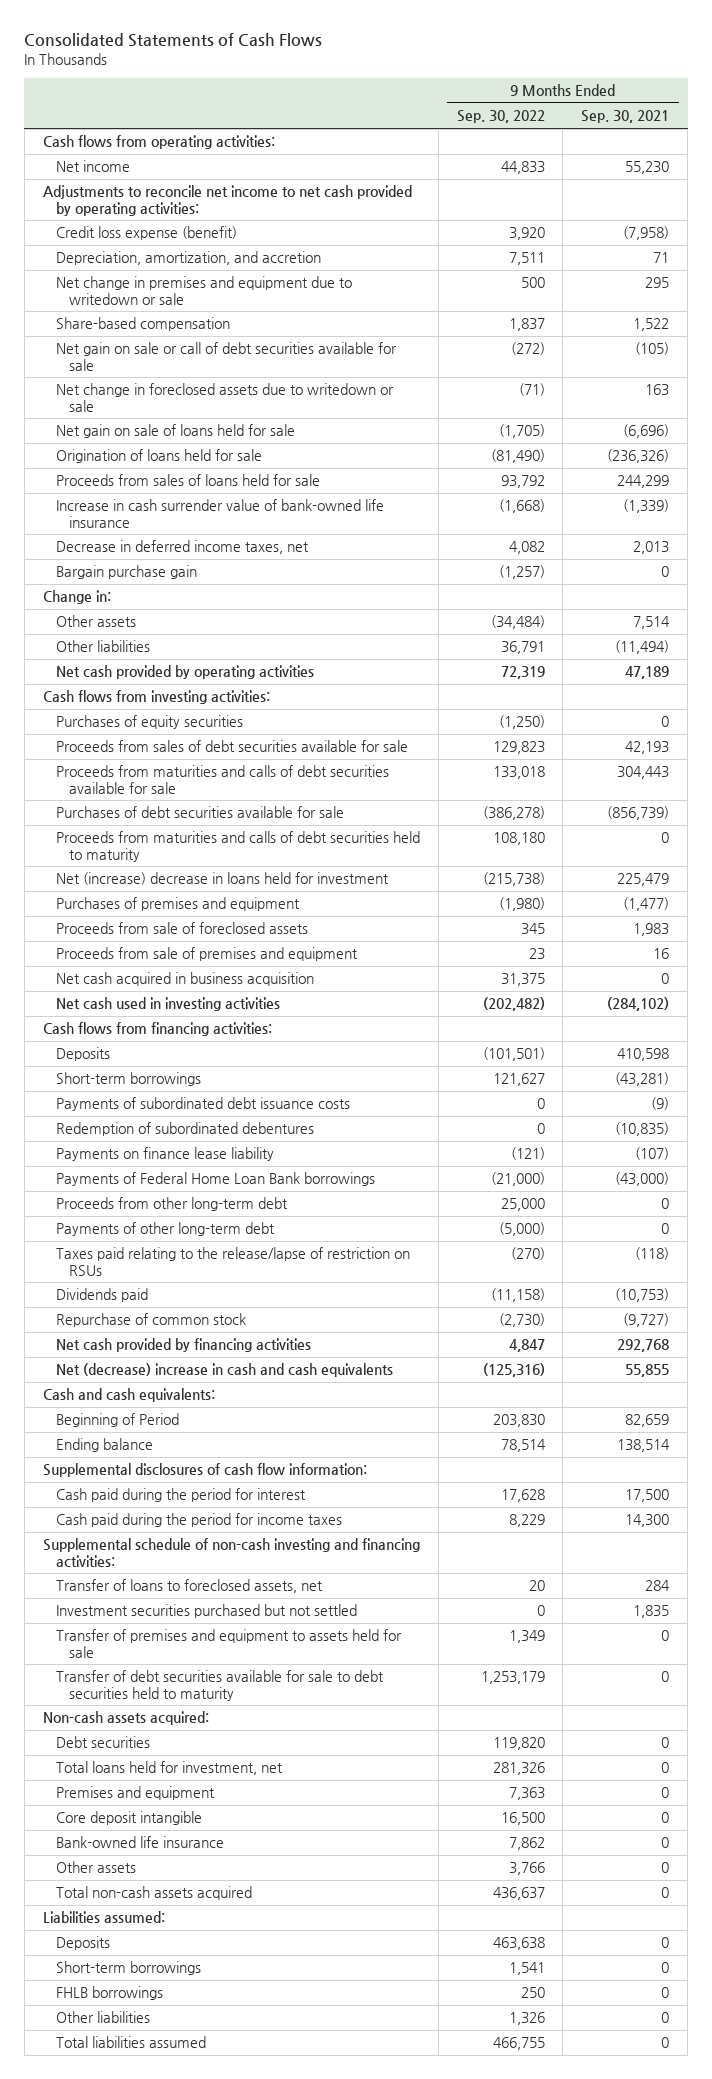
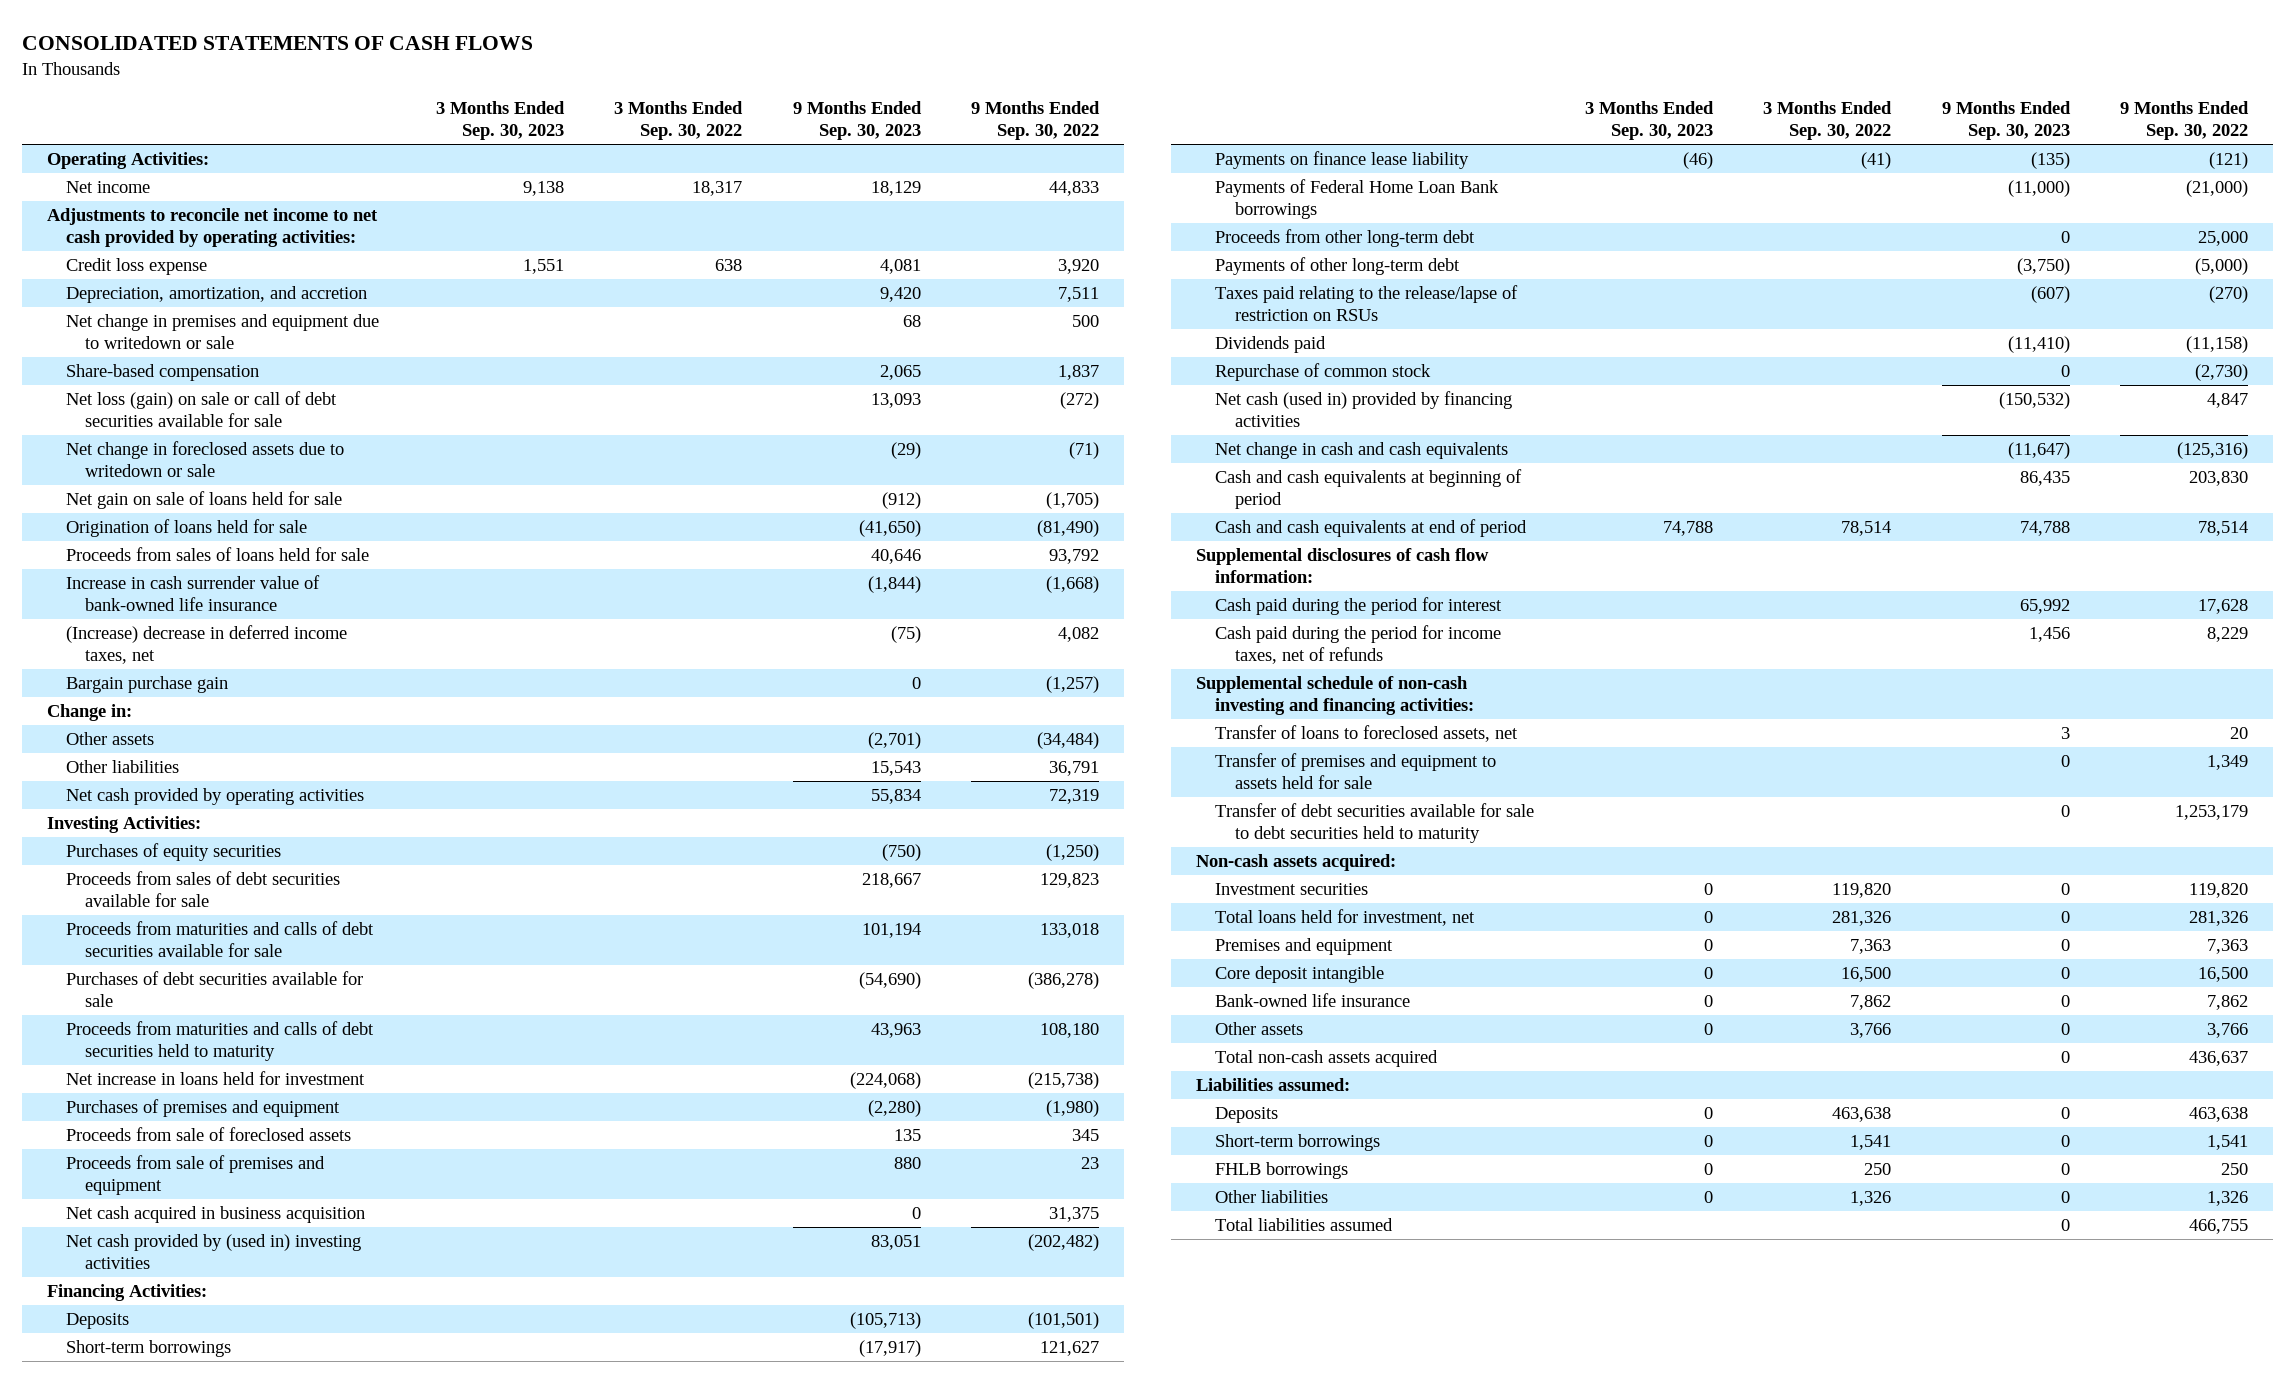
[24,33,323,48] Consolidated Statements of Cash Flows -> [21,36,533,51] CONSOLIDATED STATEMENTS OF CASH FLOWS
[581,110,670,124] Sep. 30, 2021 -> none
none -> [435,101,565,140] 3 Months Ended Sep. 30, 2023
none -> [614,101,744,140] 3 Months Ended Sep. 30, 2022
none -> [792,101,922,140] 9 Months Ended Sep. 30, 2023
[42,135,275,150] Cash flows from operating activities: -> [46,152,209,170] Operating Activities:
[55,226,237,241] Credit loss expense (benefit) -> [66,258,208,276] Credit loss expense
[55,342,397,371] Net gain on sale or call of debt securities available for sale -> [66,391,338,427] Net loss (gain) on sale or call of debt securities available for sale
[55,540,309,555] Decrease in deferred income taxes, net -> [66,625,348,664] (Increase) decrease in deferred income taxes, net
[42,690,270,705] Cash flows from investing activities: -> [46,816,201,834] Investing Activities:
[55,872,389,886] Net (increase) decrease in loans held for investment -> [66,1071,366,1086] Net increase in loans held for investment
[55,997,280,1012] Net cash used in investing activities -> [66,1234,362,1269] Net cash provided by (used in) investing activities
[42,1022,272,1037] Cash flows from financing activities: -> [46,1284,207,1302] Financing Activities:
[55,1097,350,1112] Payments of subordinated debt issuance costs -> none
[55,1122,314,1137] Redemption of subordinated debentures -> none
[42,1388,215,1403] Cash and cash equivalents: -> none
[55,1338,311,1353] Net cash provided by financing activities -> [1215,391,1513,427] Net cash (used in) provided by financing activities
[55,1363,393,1378] Net (decrease) increase in cash and cash equivalents -> [1215,442,1509,460] Net change in cash and cash equivalents
[55,1413,179,1428] Beginning of Period -> [1215,469,1523,509] Cash and cash equivalents at beginning of period
[55,1438,153,1453] Ending balance -> [1215,519,1528,538] Cash and cash equivalents at end of period
[55,1513,342,1528] Cash paid during the period for income taxes -> [1215,625,1502,664] Cash paid during the period for income taxes, net of refunds
[55,1604,357,1619] Investment securities purchased but not settled -> none
[55,1736,150,1749] Debt securities -> [1215,883,1369,896] Investment securities

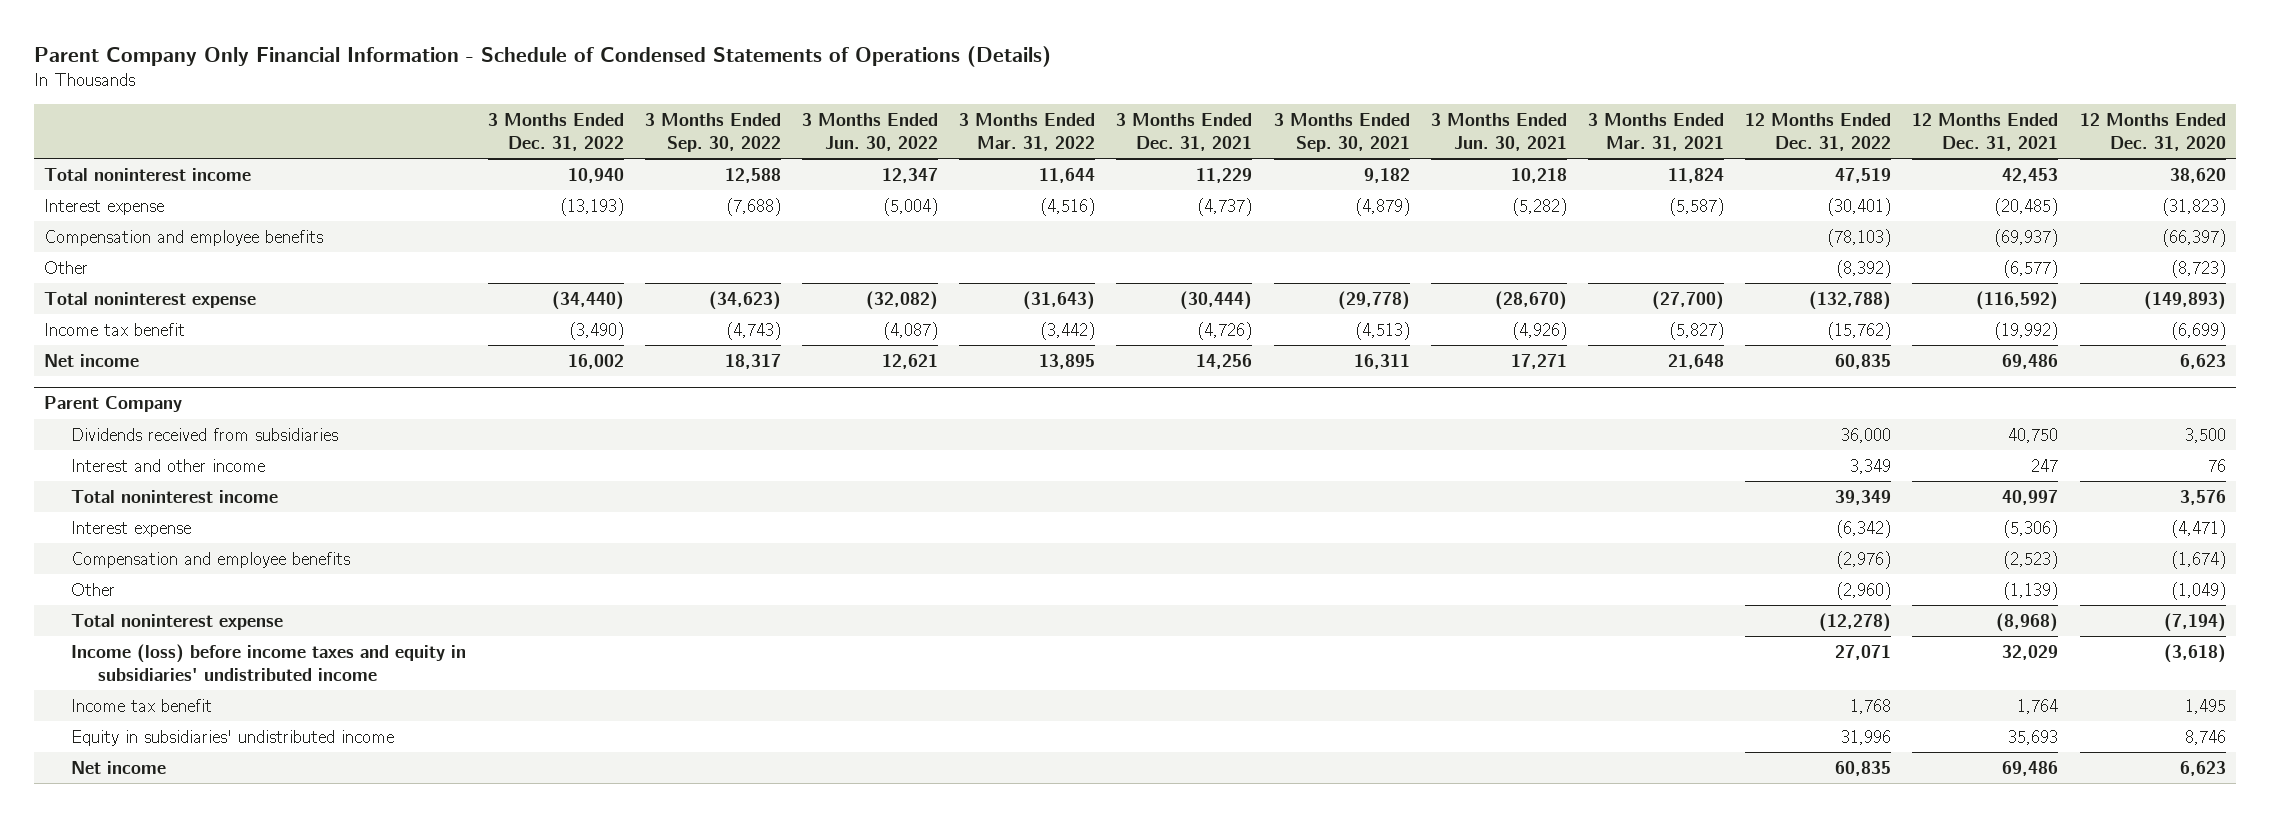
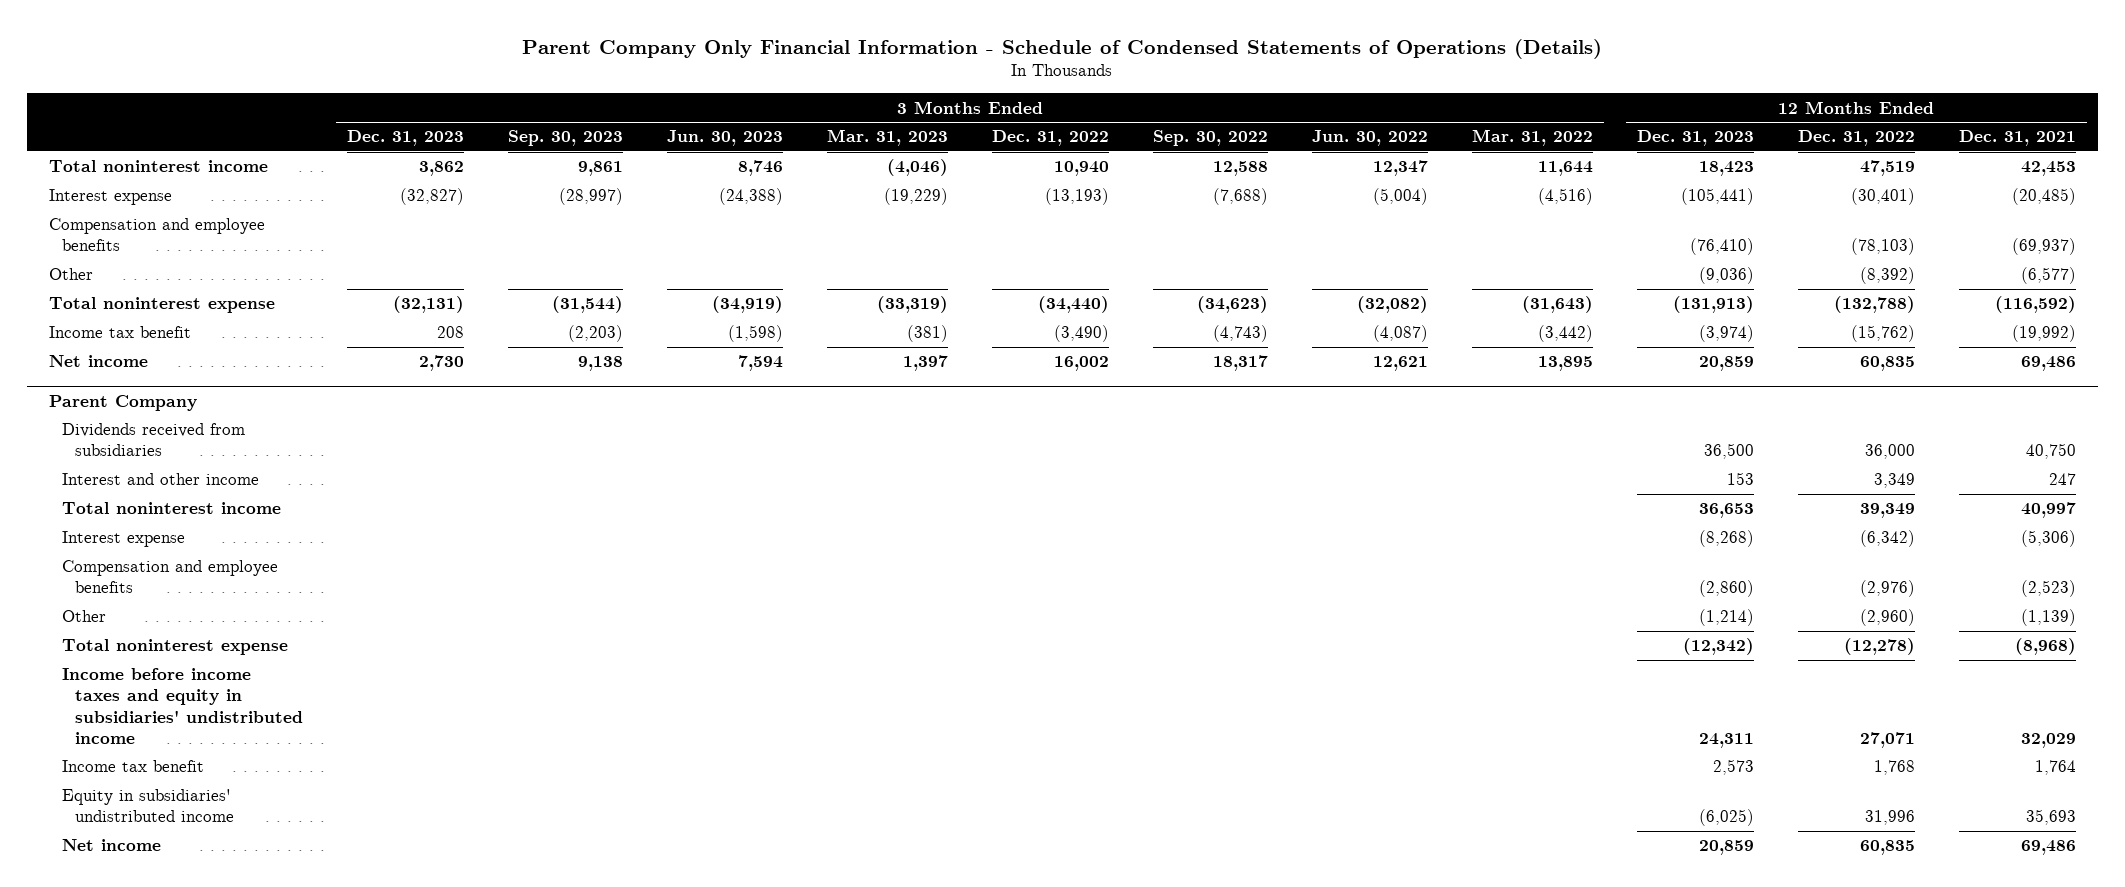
[1116,113,1253,151] 3 Months Ended Dec. 31, 2021 -> none
[1273,113,1410,152] 3 Months Ended Sep. 30, 2021 -> none
[1430,113,1567,151] 3 Months Ended Jun. 30, 2021 -> none
[1588,113,1725,151] 3 Months Ended Mar. 31, 2021 -> none
[2079,113,2226,151] 12 Months Ended Dec. 31, 2020 -> none
none -> [347,130,465,147] Dec. 31, 2023
none -> [508,130,624,147] Sep. 30, 2023
none -> [667,130,784,147] Jun. 30, 2023
none -> [827,129,949,147] Mar. 31, 2023
none -> [1636,130,1754,147] Dec. 31, 2023
[71,643,467,681] Income (loss) before income taxes and equity in subsidiaries' undistributed income -> [62,668,304,744] Income before income taxes and equity in subsidiaries' undistributed income

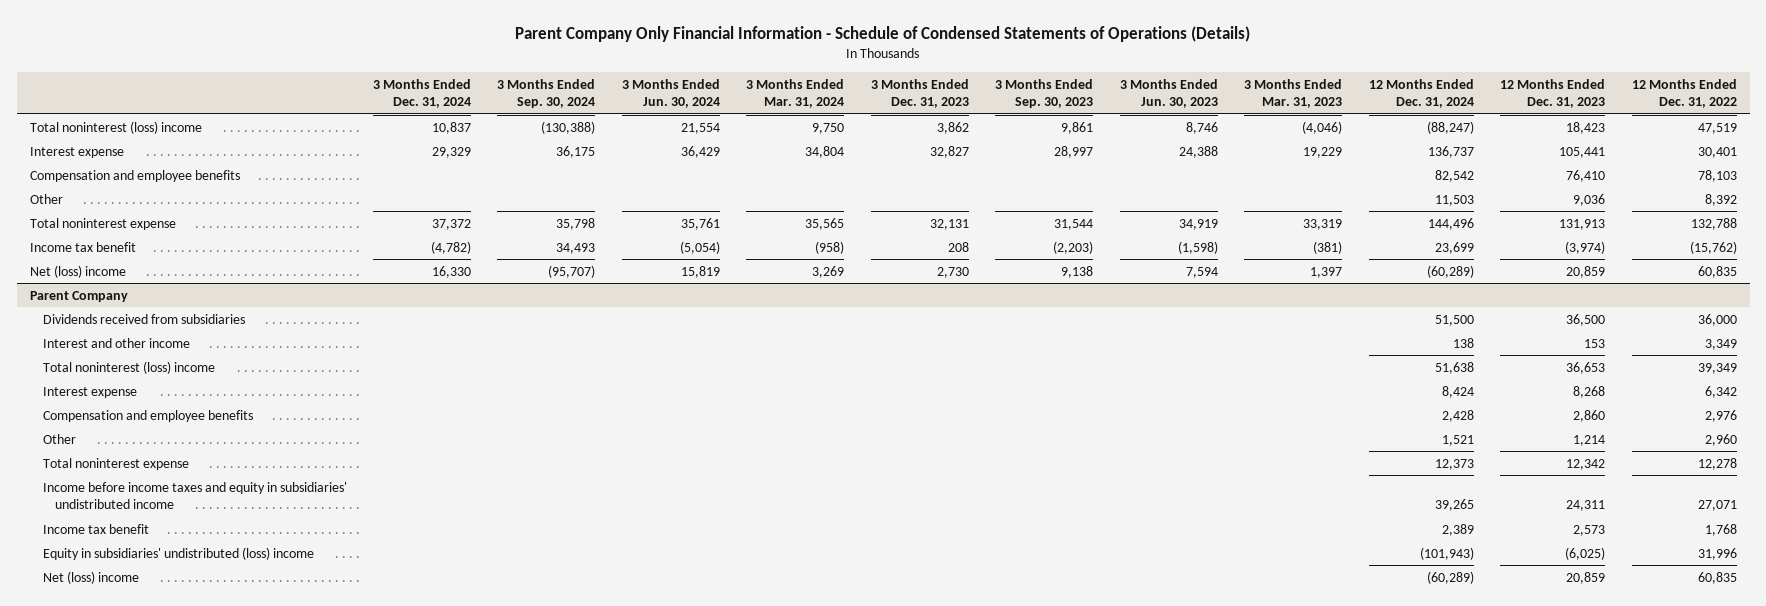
[991,130,1109,147] Dec. 31, 2022 -> none
[1152,130,1268,147] Sep. 30, 2022 -> none
[1311,130,1428,147] Jun. 30, 2022 -> none
[1471,129,1593,147] Mar. 31, 2022 -> none
[1958,130,2076,147] Dec. 31, 2021 -> none
none -> [372,78,471,109] 3 Months Ended Dec. 31, 2024
none -> [497,78,596,109] 3 Months Ended Sep. 30, 2024
none -> [621,78,720,109] 3 Months Ended Jun. 30, 2024
none -> [746,78,845,109] 3 Months Ended Mar. 31, 2024
none -> [1368,78,1474,109] 12 Months Ended Dec. 31, 2024
[49,160,269,173] Total noninterest income -> [29,120,202,134] Total noninterest (loss) income
[400,188,465,206] (32,827) -> [929,145,969,158] 32,827
[559,188,624,206] (28,997) -> [1054,145,1094,158] 28,997
[719,188,784,206] (24,388) -> [1178,145,1218,158] 24,388
[884,188,949,206] (19,229) -> [1303,146,1343,158] 19,229
[1680,188,1754,206] (105,441) -> [1559,146,1606,158] 105,441
[1850,188,1915,206] (30,401) -> [1697,146,1737,158] 30,401
[1689,238,1754,256] (76,410) -> [1566,169,1606,182] 76,410
[1850,238,1915,256] (78,103) -> [1697,169,1737,182] 78,103
[1698,267,1754,285] (9,036) -> [1573,193,1606,206] 9,036
[1859,267,1915,285] (8,392) -> [1704,193,1737,206] 8,392
[393,296,465,314] (32,131) -> [929,218,969,230] 32,131
[552,296,624,314] (31,544) -> [1054,218,1094,230] 31,544
[712,296,784,314] (34,919) -> [1178,218,1218,230] 34,919
[877,296,949,314] (33,319) -> [1303,218,1343,230] 33,319
[1672,296,1754,314] (131,913) -> [1559,218,1606,230] 131,913
[1833,296,1915,314] (132,788) -> [1690,217,1737,230] 132,788
[49,355,149,368] Net income -> [29,264,126,278] Net (loss) income
[62,502,282,515] Total noninterest income -> [42,360,215,374] Total noninterest (loss) income
[1698,530,1754,548] (8,268) -> [1573,385,1606,398] 8,268
[1859,530,1915,548] (6,342) -> [1704,385,1737,398] 6,342
[1698,580,1754,598] (2,860) -> [1573,409,1606,422] 2,860
[1859,580,1915,598] (2,976) -> [1704,409,1737,422] 2,976
[1698,609,1754,627] (1,214) -> [1573,434,1606,446] 1,214
[1859,609,1915,627] (2,960) -> [1704,433,1737,446] 2,960
[1682,638,1754,656] (12,342) -> [1566,458,1606,470] 12,342
[1843,638,1915,656] (12,278) -> [1697,457,1737,470] 12,278
[62,789,235,823] Equity in subsidiaries' undistributed income -> [42,546,314,560] Equity in subsidiaries' undistributed (loss) income
[62,839,162,852] Net income -> [42,570,139,584] Net (loss) income

